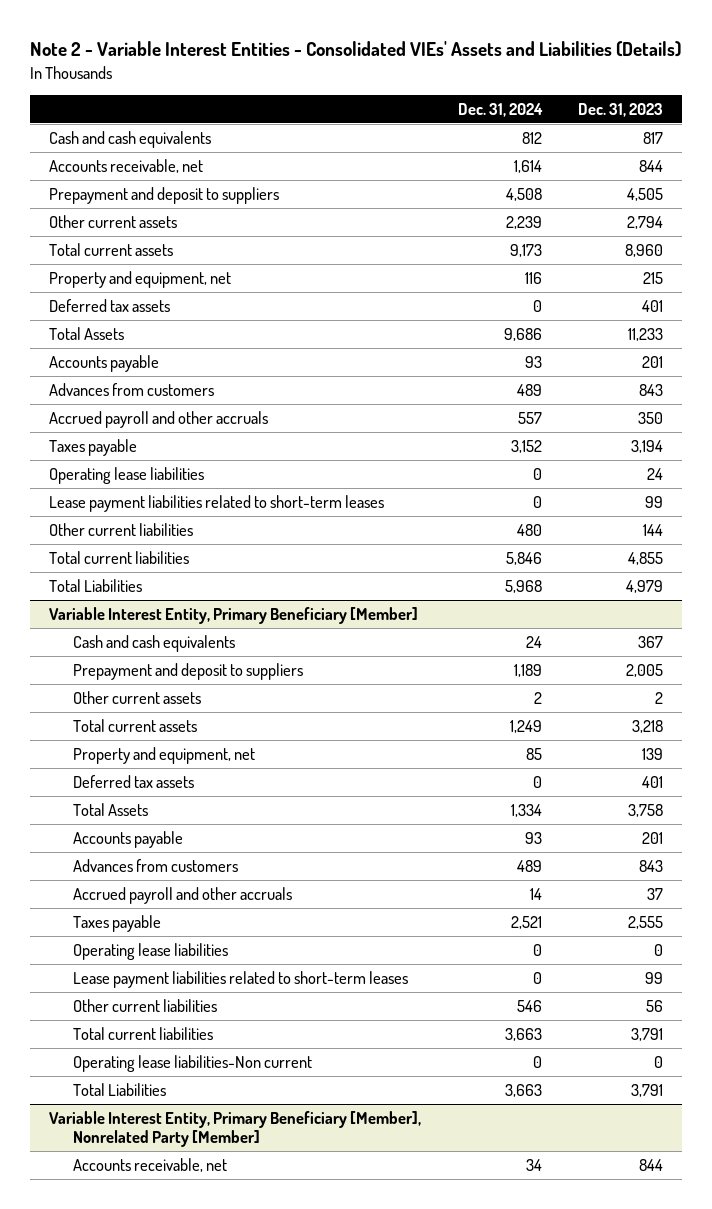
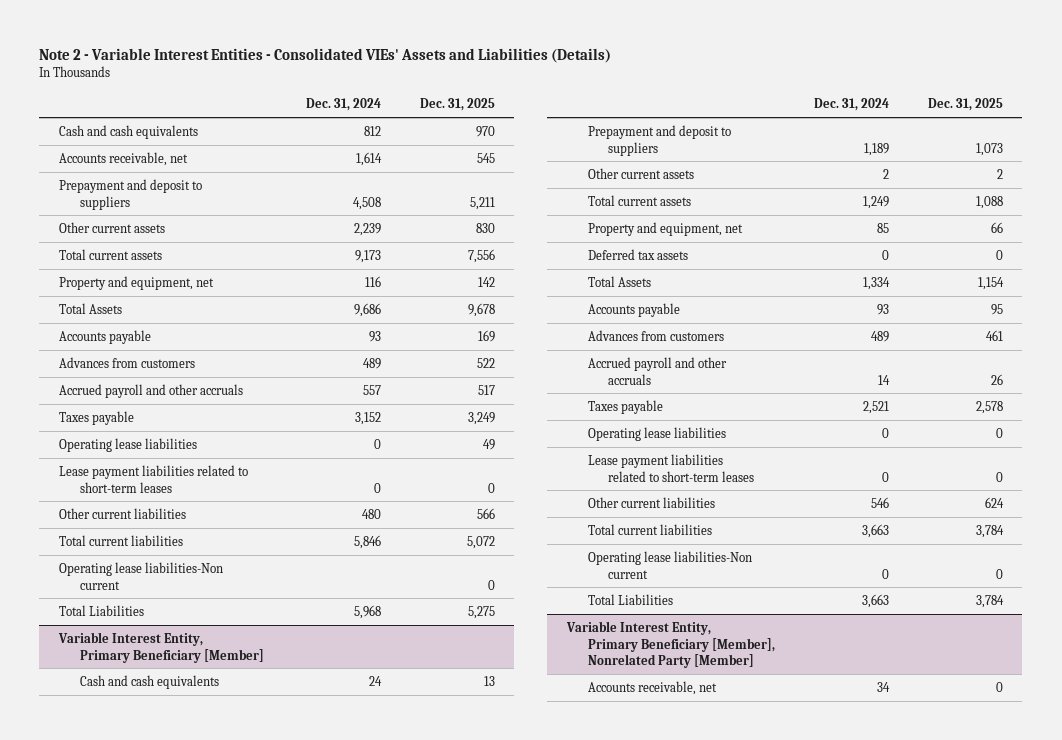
[578,103,664,118] Dec. 31, 2023 -> none
none -> [419,98,495,112] Dec. 31, 2025
[48,298,170,312] Deferred tax assets -> none
none -> [58,561,223,590] Operating lease liabilities-Non current

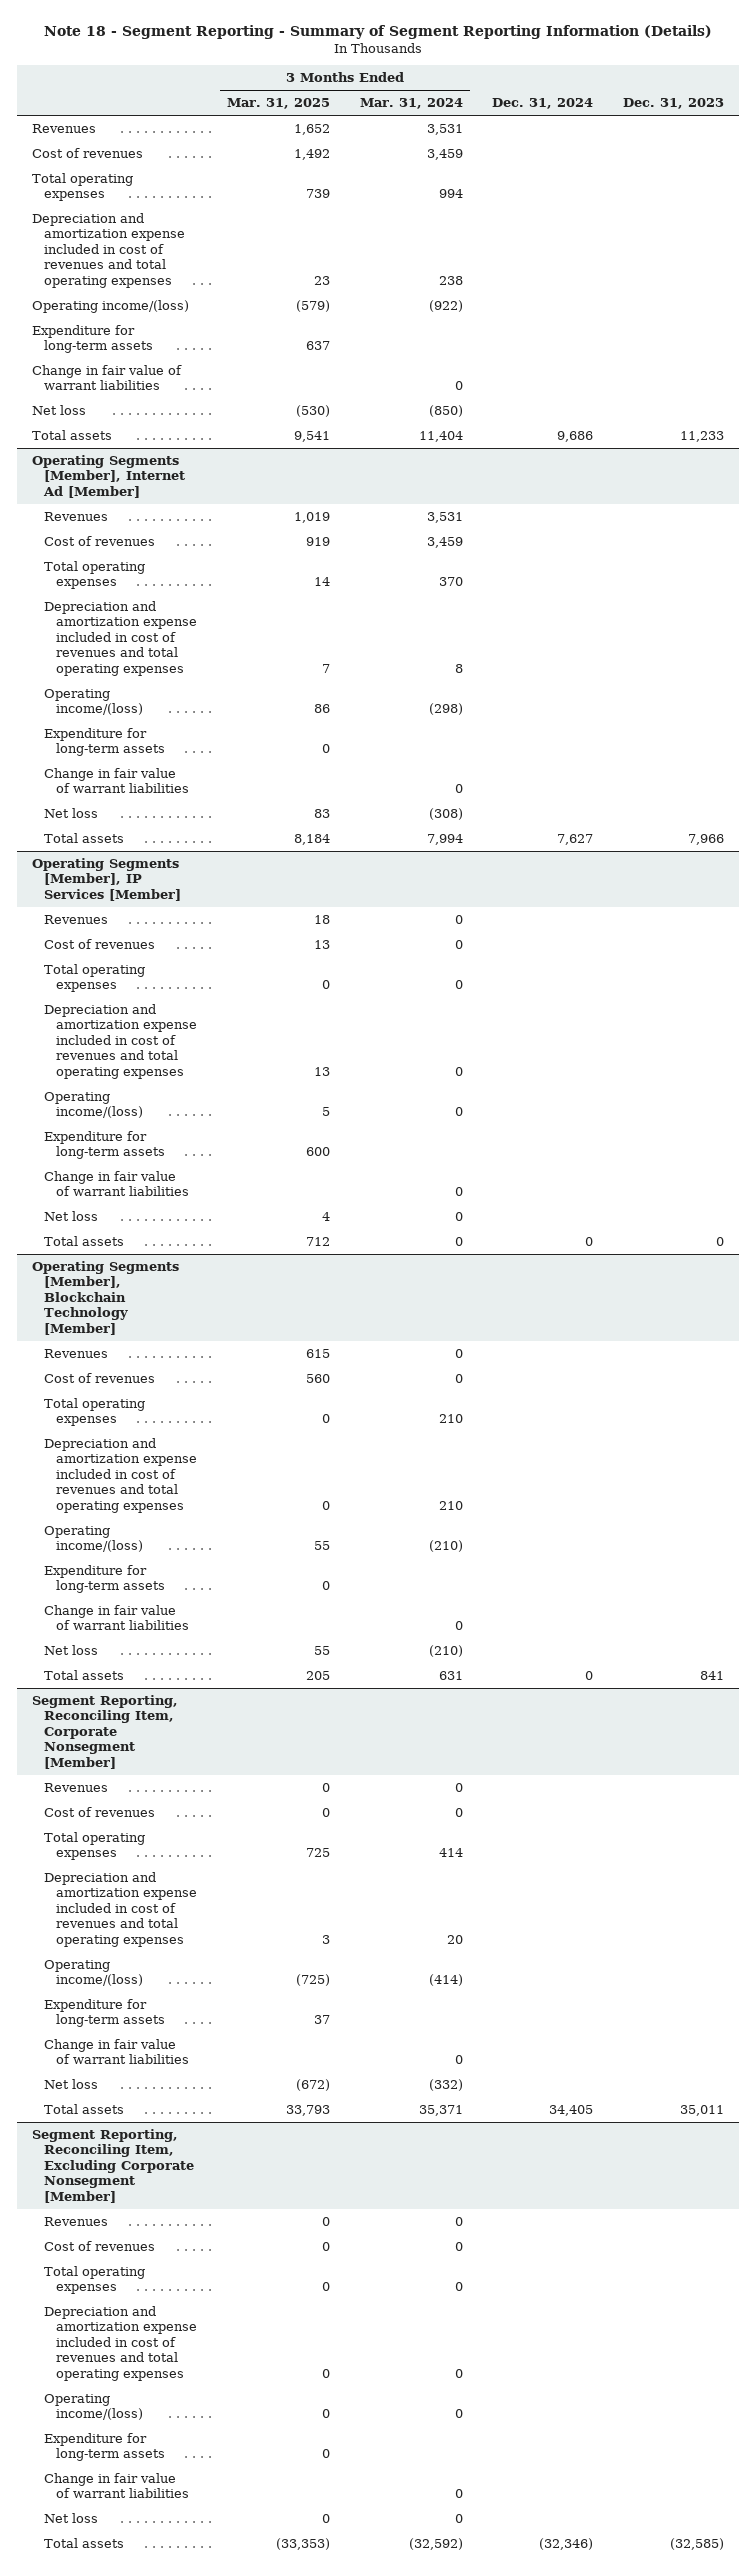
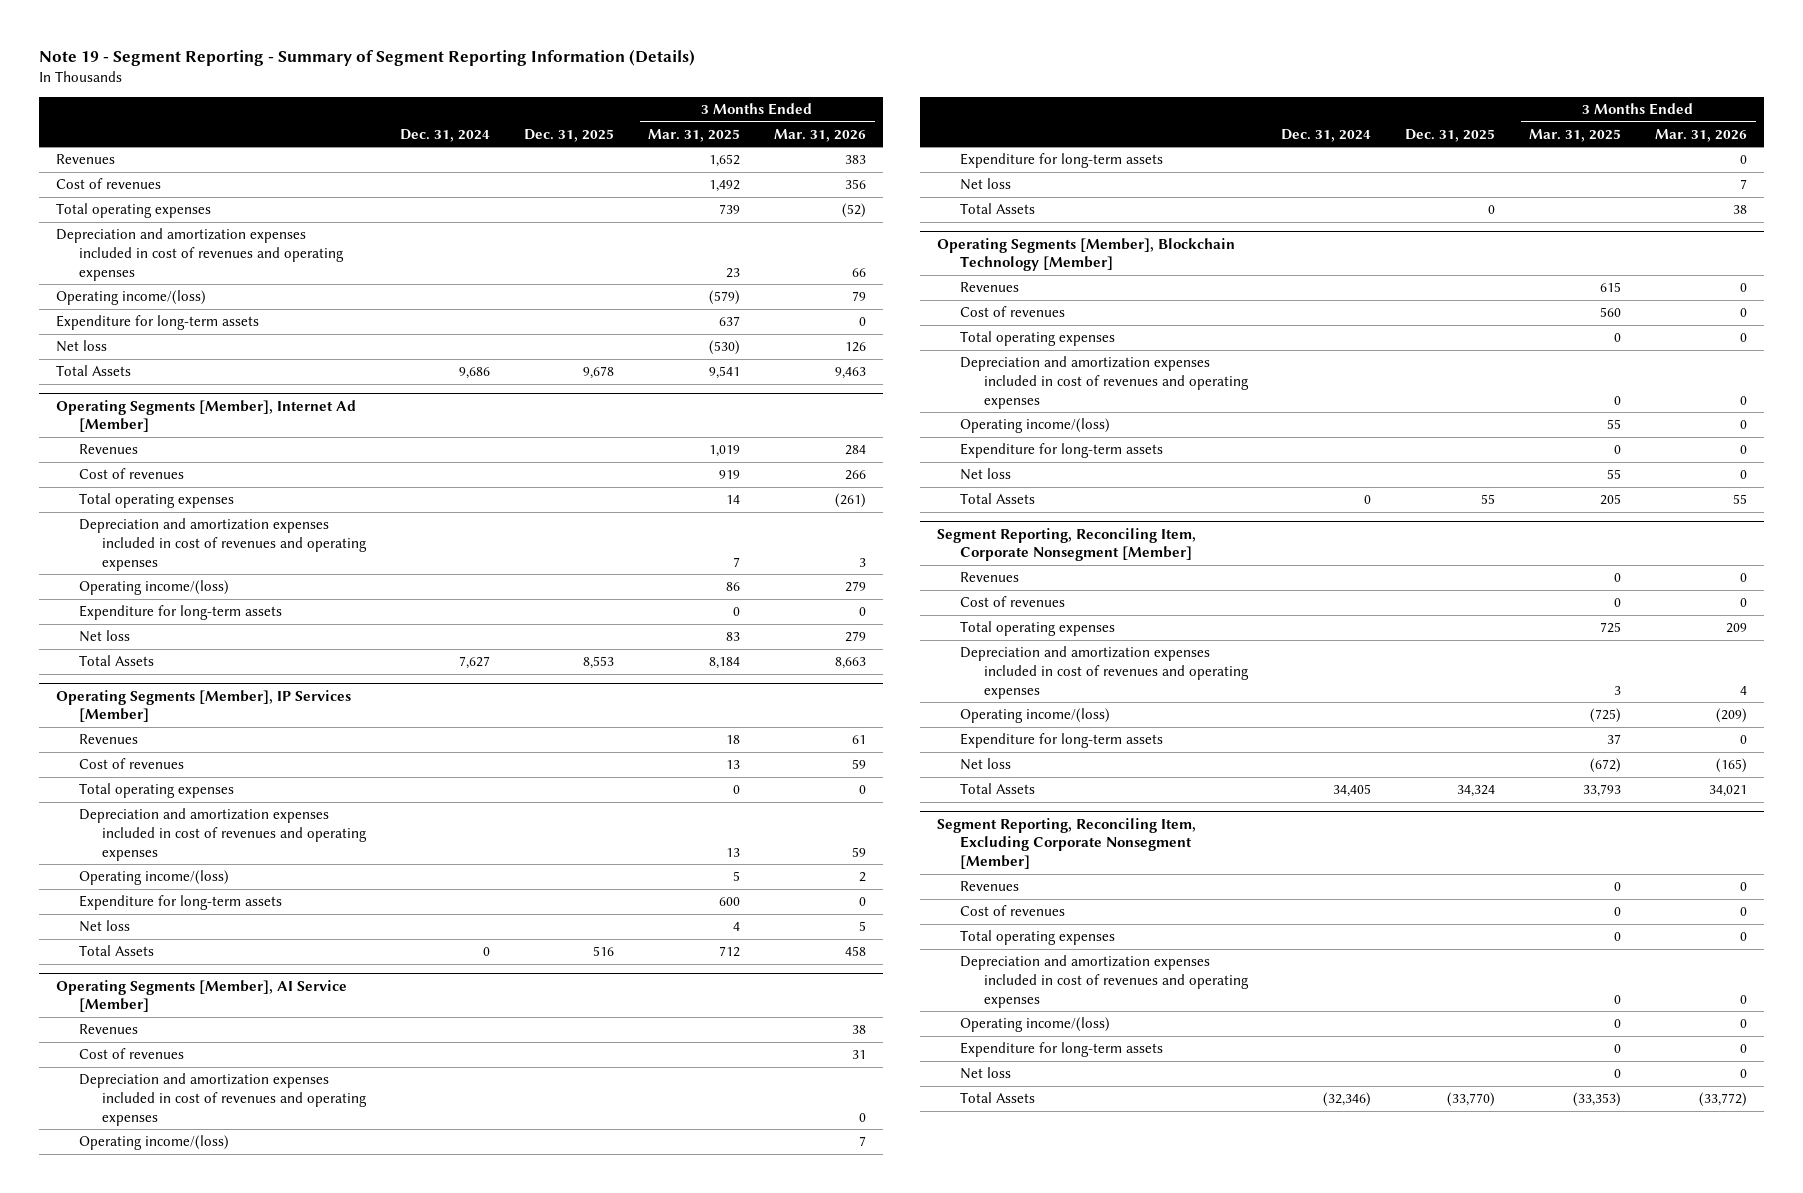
[44,25,713,40] Note 18 - Segment Reporting - Summary of Segment Reporting Information (Details) -> [38,48,695,66] Note 19 - Segment Reporting - Summary of Segment Reporting Information (Details)
[359,98,463,110] Mar. 31, 2024 -> none
[623,98,725,110] Dec. 31, 2023 -> none
none -> [524,128,615,142] Dec. 31, 2025
none -> [774,128,867,142] Mar. 31, 2026
[32,213,186,288] Depreciation and amortization expense included in cost of revenues and total operating expenses -> [55,228,345,281] Depreciation and amortization expenses included in cost of revenues and operating expenses
[32,365,183,391] Change in fair value of warrant liabilities -> none
[32,430,113,441] Total assets -> [55,365,131,377] Total Assets
[44,601,198,676] Depreciation and amortization expense included in cost of revenues and total operating expenses -> [79,518,368,571] Depreciation and amortization expenses included in cost of revenues and operating expenses
[44,768,190,794] Change in fair value of warrant liabilities -> none
[44,833,125,844] Total assets -> [79,655,155,667] Total Assets
[44,1004,198,1079] Depreciation and amortization expense included in cost of revenues and total operating expenses -> [79,808,368,861] Depreciation and amortization expenses included in cost of revenues and operating expenses
[44,1171,190,1197] Change in fair value of warrant liabilities -> none
[44,1236,125,1247] Total assets -> [79,945,155,957] Total Assets
none -> [55,979,347,1013] Operating Segments [Member], AI Service [Member]
none -> [79,1024,139,1035] Revenues
none -> [79,1048,185,1060] Cost of revenues
none -> [79,1073,368,1126] Depreciation and amortization expenses included in cost of revenues and operating expenses
none -> [79,1135,230,1151] Operating income/(loss)
none -> [960,153,1164,169] Expenditure for long-term assets
none -> [960,178,1012,191] Net loss
none -> [960,203,1036,215] Total Assets
[44,1438,198,1513] Depreciation and amortization expense included in cost of revenues and total operating expenses -> [960,356,1249,409] Depreciation and amortization expenses included in cost of revenues and operating expenses
[44,1605,190,1631] Change in fair value of warrant liabilities -> none
[44,1670,125,1681] Total assets -> [960,493,1036,505] Total Assets
[44,1872,198,1947] Depreciation and amortization expense included in cost of revenues and total operating expenses -> [960,646,1249,699] Depreciation and amortization expenses included in cost of revenues and operating expenses
[44,2039,190,2065] Change in fair value of warrant liabilities -> none
[44,2104,125,2115] Total assets -> [960,783,1036,795] Total Assets
[44,2306,198,2381] Depreciation and amortization expense included in cost of revenues and total operating expenses -> [960,955,1249,1008] Depreciation and amortization expenses included in cost of revenues and operating expenses
[44,2473,190,2499] Change in fair value of warrant liabilities -> none
[44,2538,125,2549] Total assets -> [960,1092,1036,1104] Total Assets

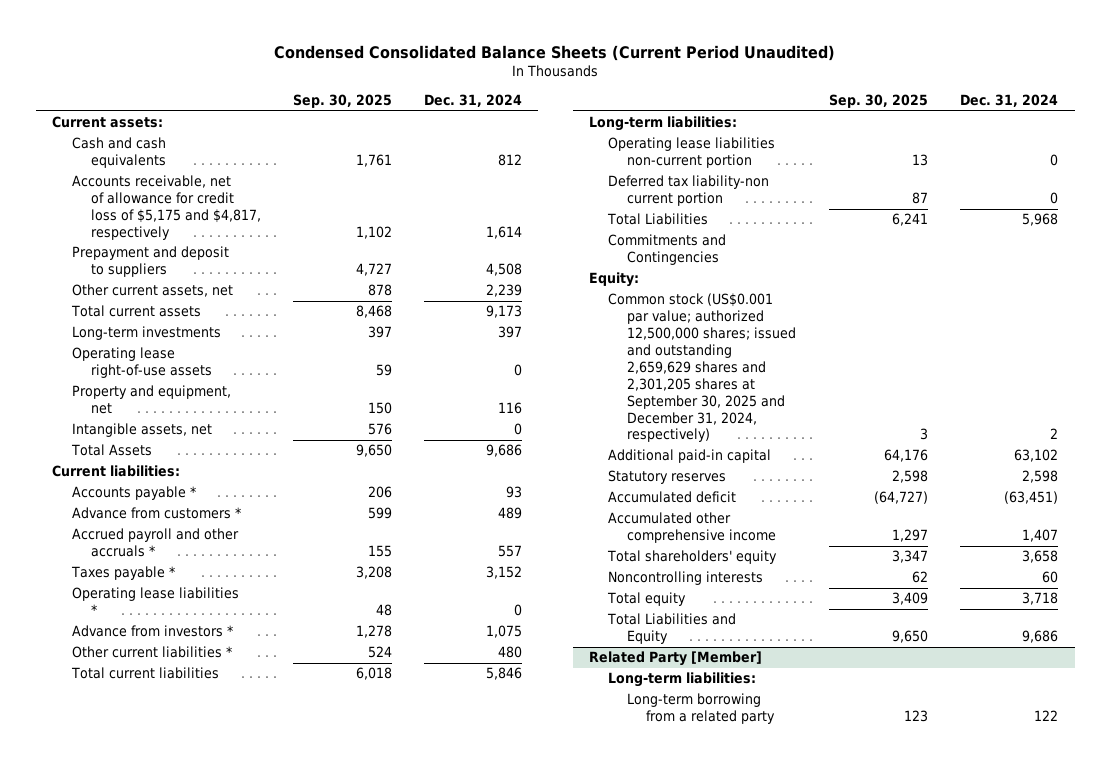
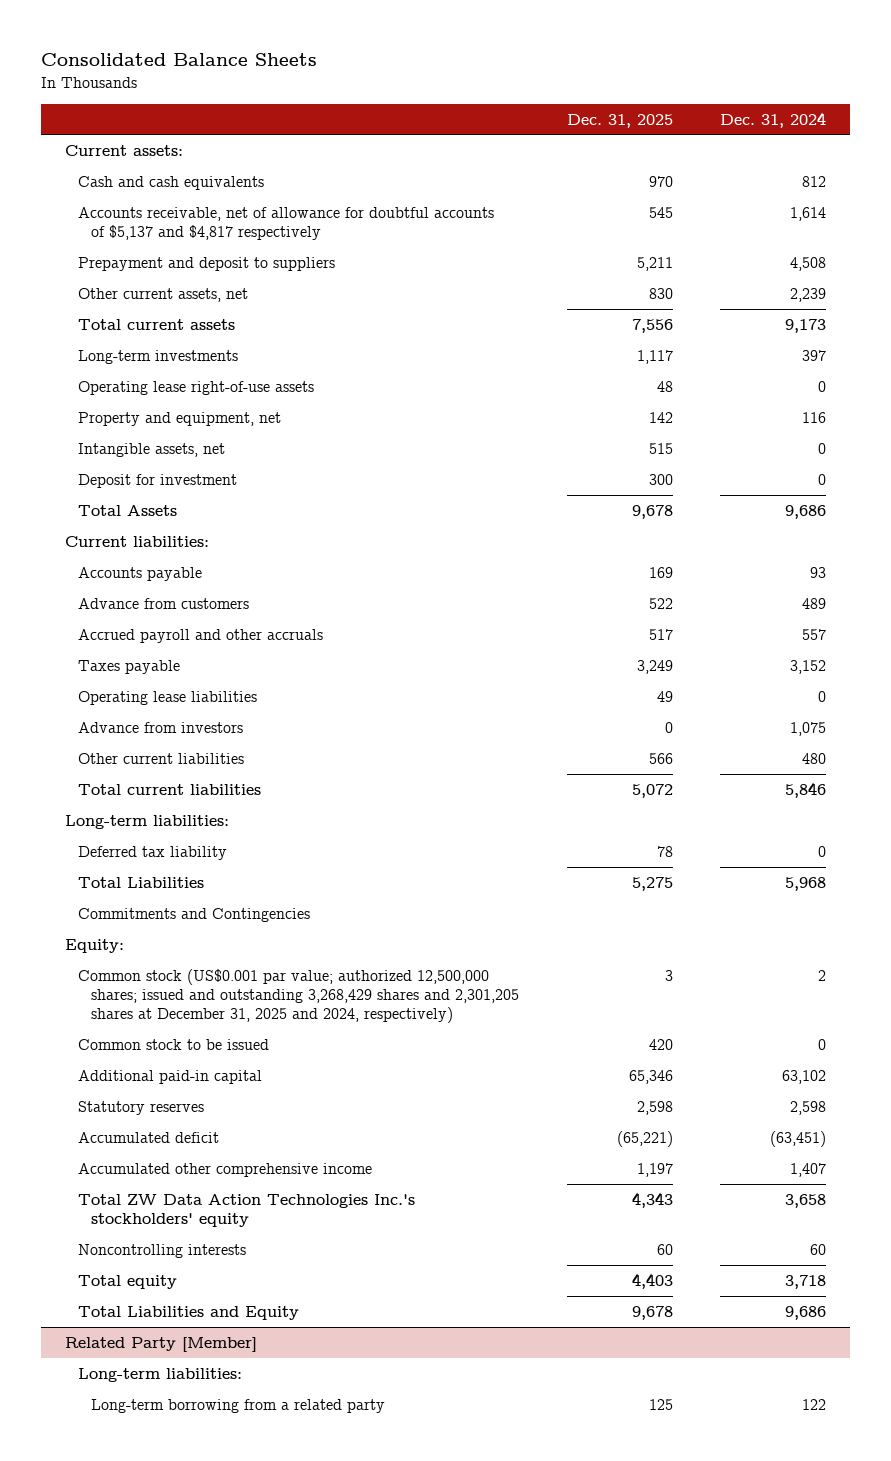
[274,44,836,61] Condensed Consolidated Balance Sheets (Current Period Unaudited) -> [41,52,318,66] Consolidated Balance Sheets
[292,94,392,109] Sep. 30, 2025 -> none
none -> [566,113,673,128] Dec. 31, 2025
[71,175,261,241] Accounts receivable, net of allowance for credit loss of $5,175 and $4,817, respectively -> [77,206,494,240] Accounts receivable, net of allowance for doubtful accounts of $5,137 and $4,817 respectively
none -> [77,473,237,488] Deposit for investment
[71,486,196,501] Accounts payable * -> [77,566,202,581] Accounts payable
[71,507,241,520] Advance from customers * -> [77,597,249,609] Advance from customers
[71,528,239,558] Accrued payroll and other accruals * -> [77,628,323,643] Accrued payroll and other accruals
[70,566,175,581] Taxes payable * -> [77,659,180,674] Taxes payable
[71,587,239,616] Operating lease liabilities * -> [77,690,257,705] Operating lease liabilities
[71,625,233,638] Advance from investors * -> [77,721,243,733] Advance from investors
[71,646,232,659] Other current liabilities * -> [77,752,244,764] Other current liabilities
[607,137,775,169] Operating lease liabilities non-current portion -> none
[607,175,769,207] Deferred tax liability-non current portion -> [77,845,227,860] Deferred tax liability
[607,293,796,443] Common stock (US$0.001 par value; authorized 12,500,000 shares; issued and outstanding 2,659,629 shares and 2,301,205 shares at September 30, 2025 and December 31, 2024, respectively) -> [77,968,519,1023] Common stock (US$0.001 par value; authorized 12,500,000 shares; issued and outstanding 3,268,429 shares and 2,301,205 shares at December 31, 2025 and 2024, respectively)
none -> [77,1038,269,1050] Common stock to be issued
[606,550,777,565] Total shareholders' equity -> [77,1193,415,1227] Total ZW Data Action Technologies Inc.'s stockholders' equity

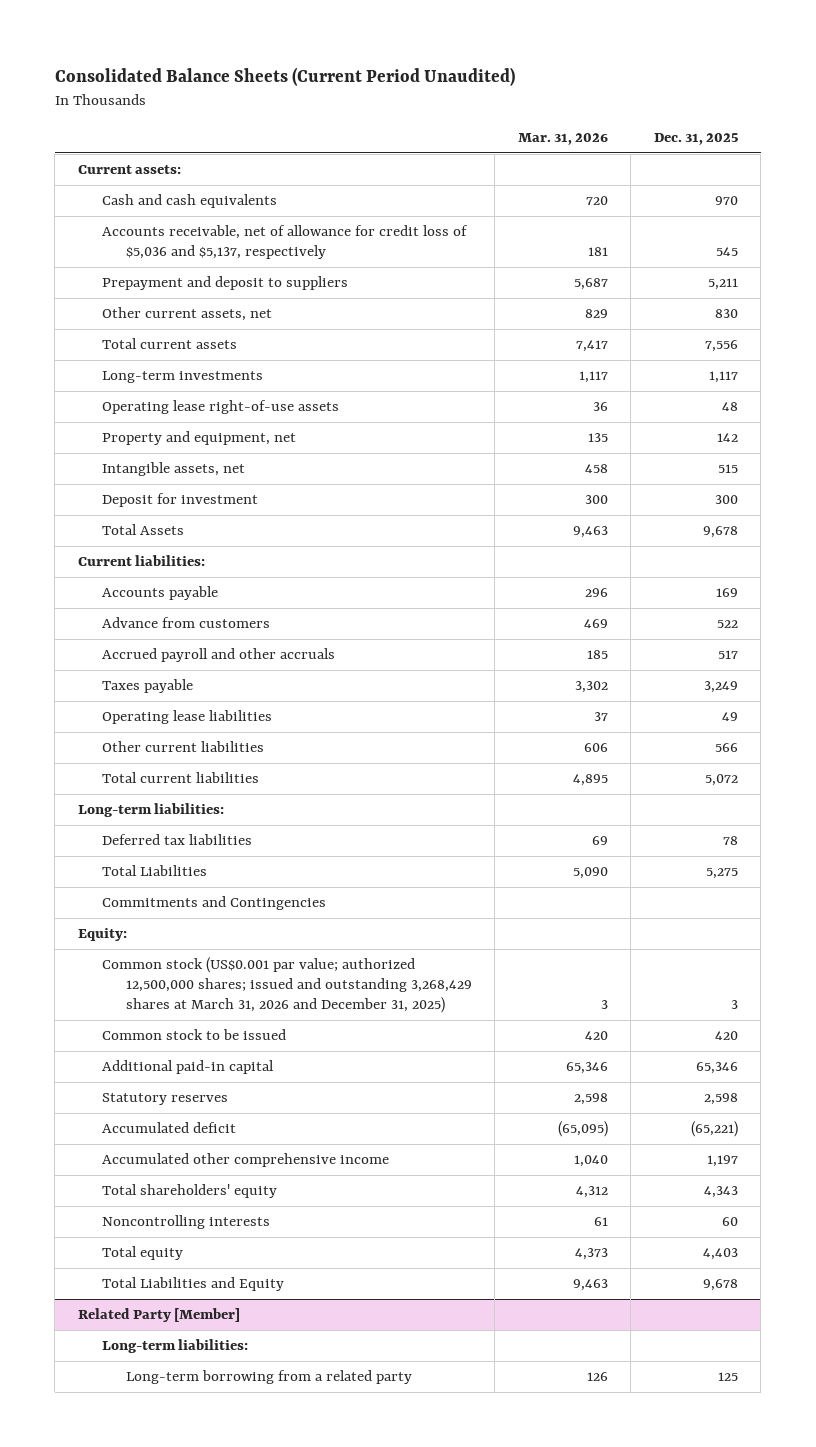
[41,52,318,66] Consolidated Balance Sheets -> [54,66,515,86] Consolidated Balance Sheets (Current Period Unaudited)
[720,111,827,128] Dec. 31, 2024 -> none
none -> [517,133,608,146] Mar. 31, 2026
[77,206,494,240] Accounts receivable, net of allowance for doubtful accounts of $5,137 and $4,817 respectively -> [101,225,468,260] Accounts receivable, net of allowance for credit loss of $5,036 and $5,137, respectively
[77,721,243,733] Advance from investors -> none
[77,845,227,860] Deferred tax liability -> [101,834,252,846] Deferred tax liabilities
[77,968,519,1023] Common stock (US$0.001 par value; authorized 12,500,000 shares; issued and outstanding 3,268,429 shares and 2,301,205 shares at December 31, 2025 and 2024, respectively) -> [101,957,472,1014] Common stock (US$0.001 par value; authorized 12,500,000 shares; issued and outstanding 3,268,429 shares at March 31, 2026 and December 31, 2025)
[77,1193,415,1227] Total ZW Data Action Technologies Inc.'s stockholders' equity -> [101,1184,277,1199] Total shareholders' equity

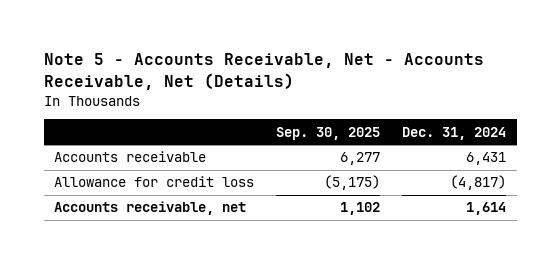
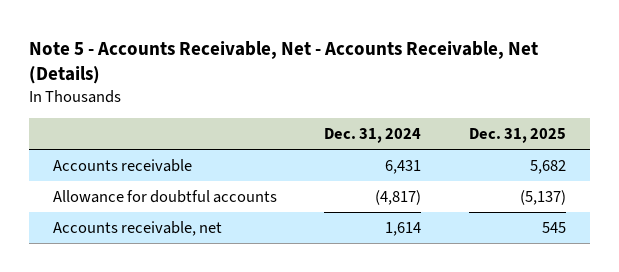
[276,126,381,140] Sep. 30, 2025 -> none
none -> [469,128,567,144] Dec. 31, 2025
[54,176,255,188] Allowance for credit loss -> [52,189,277,203] Allowance for doubtful accounts

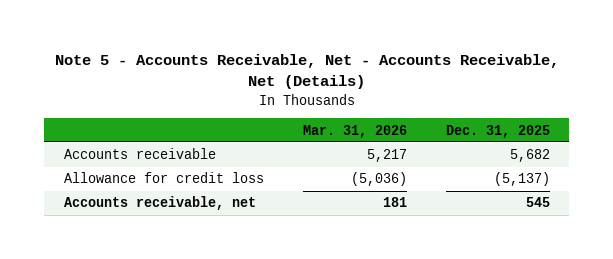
[324,128,422,144] Dec. 31, 2024 -> none
none -> [302,124,407,138] Mar. 31, 2026
[52,189,277,203] Allowance for doubtful accounts -> [63,172,264,184] Allowance for credit loss

